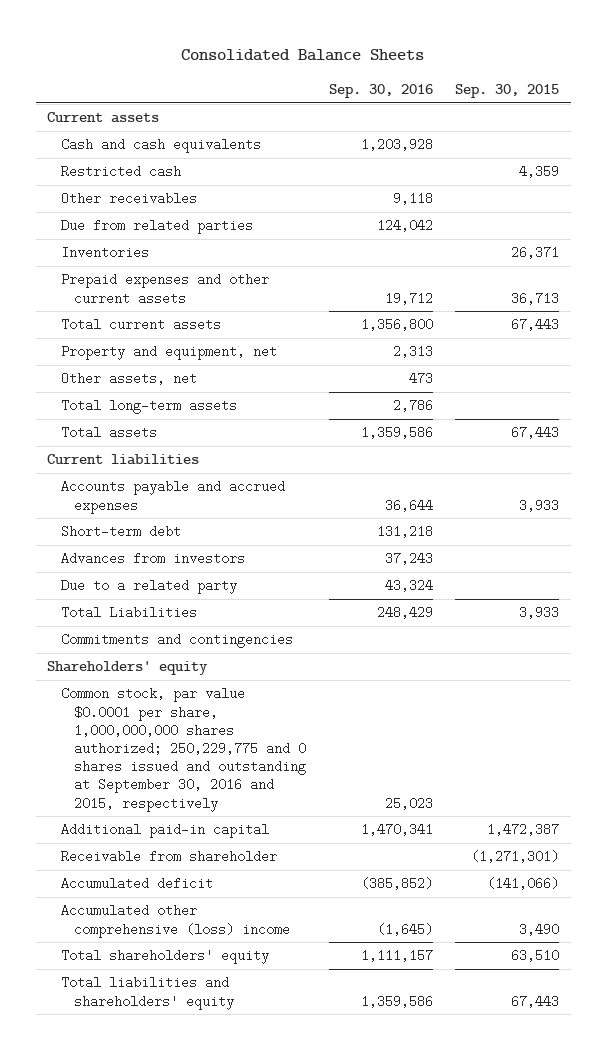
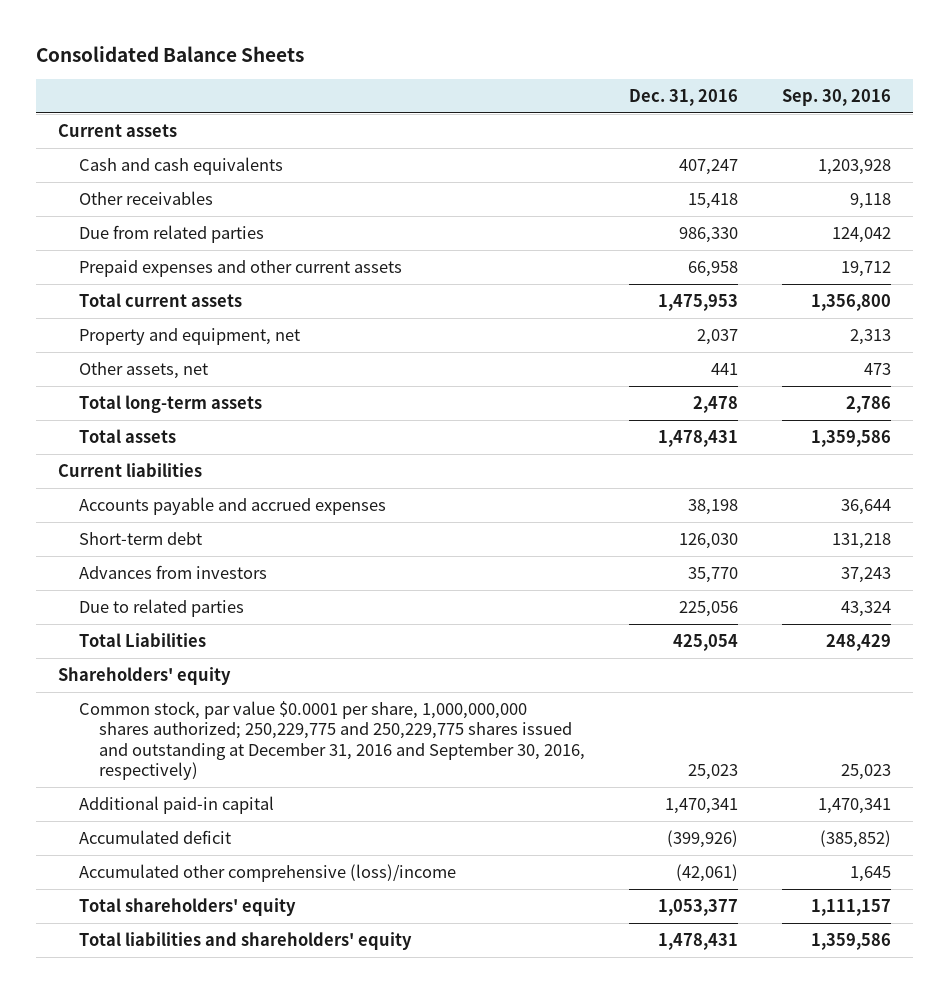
[455,84,560,99] Sep. 30, 2015 -> none
none -> [629,88,739,106] Dec. 31, 2016
[60,165,181,179] Restricted cash -> none
[60,246,149,260] Inventories -> none
[60,579,237,595] Due to a related party -> [78,598,244,617] Due to related parties
[60,633,293,649] Commitments and contingencies -> none
[60,687,307,812] Common stock, par value $0.0001 per share, 1,000,000,000 shares authorized; 250,229,775 and 0 shares issued and outstanding at September 30, 2016 and 2015, respectively -> [78,700,586,781] Common stock, par value $0.0001 per share, 1,000,000,000 shares authorized; 250,229,775 and 250,229,775 shares issued and outstanding at December 31, 2016 and September 30, 2016, respectively)
[60,850,277,864] Receivable from shareholder -> none
[60,904,291,938] Accumulated other comprehensive (loss) income -> [78,863,456,882] Accumulated other comprehensive (loss)/income
[376,922,433,936] (1,645) -> [849,865,891,882] 1,645

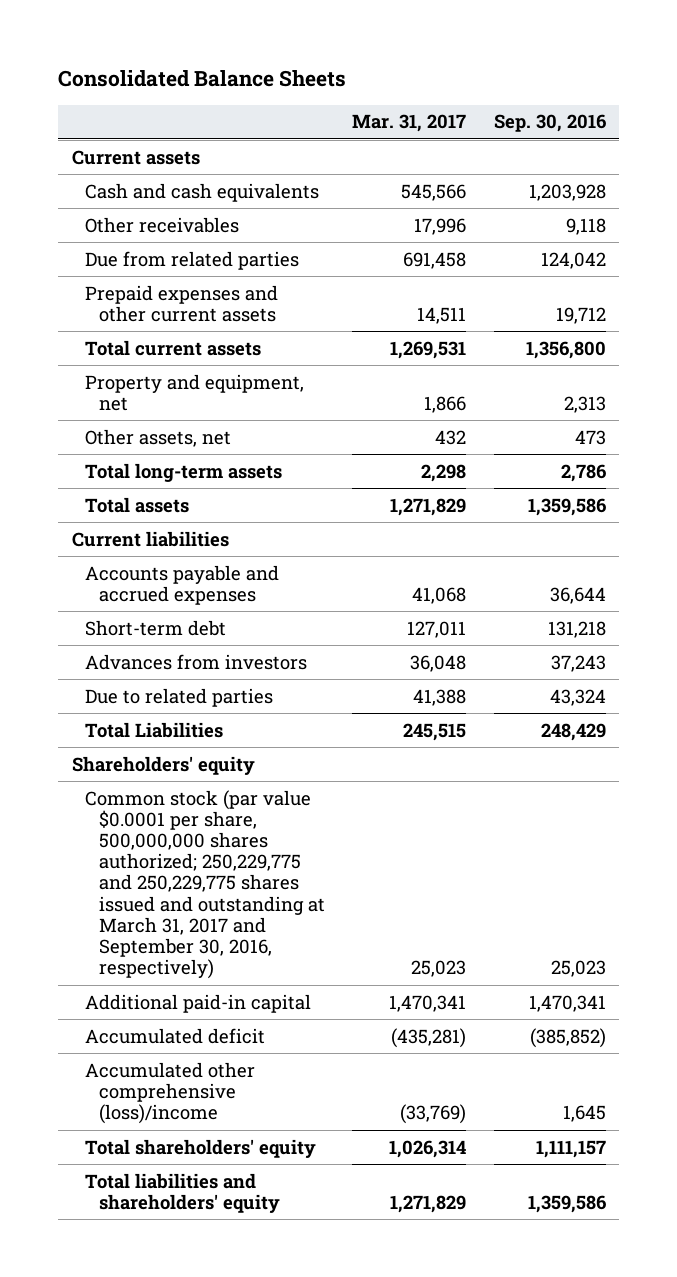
[629,88,739,106] Dec. 31, 2016 -> none
none -> [352,114,467,133] Mar. 31, 2017
[78,700,586,781] Common stock, par value $0.0001 per share, 1,000,000,000 shares authorized; 250,229,775 and 250,229,775 shares issued and outstanding at December 31, 2016 and September 30, 2016, respectively) -> [85,789,326,980] Common stock (par value $0.0001 per share, 500,000,000 shares authorized; 250,229,775 and 250,229,775 shares issued and outstanding at March 31, 2017 and September 30, 2016, respectively)

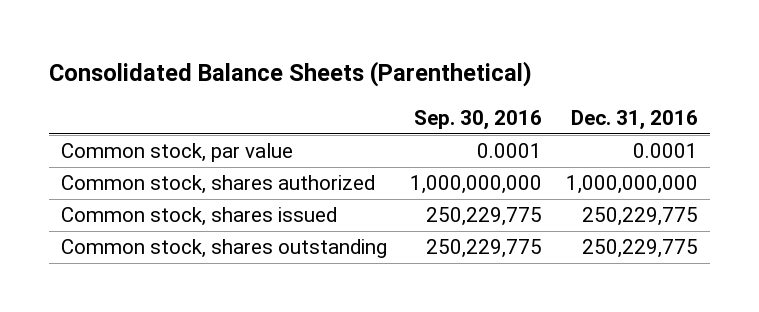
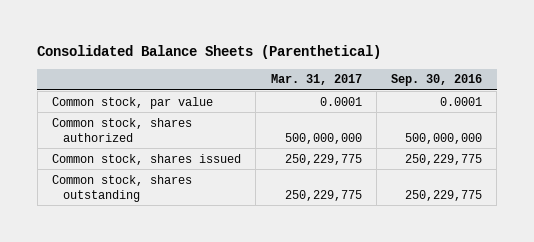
[571,109,699,130] Dec. 31, 2016 -> none
none -> [270,74,362,86] Mar. 31, 2017
[410,175,543,195] 1,000,000,000 -> [405,132,483,144] 500,000,000

